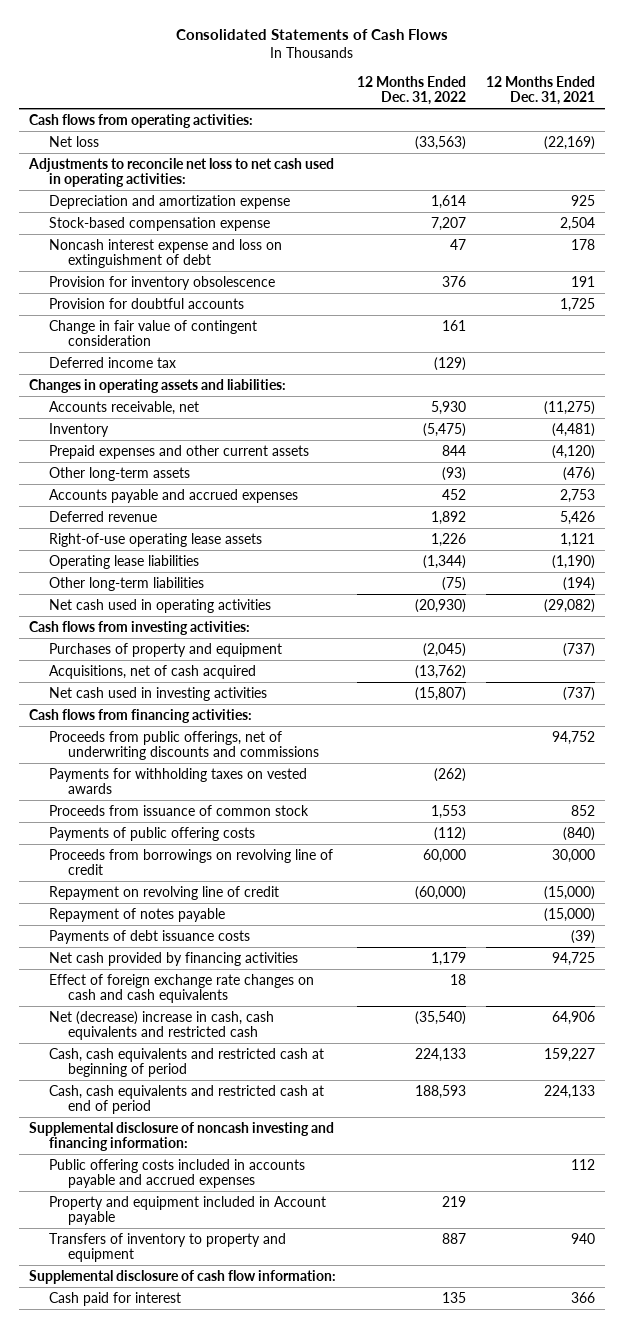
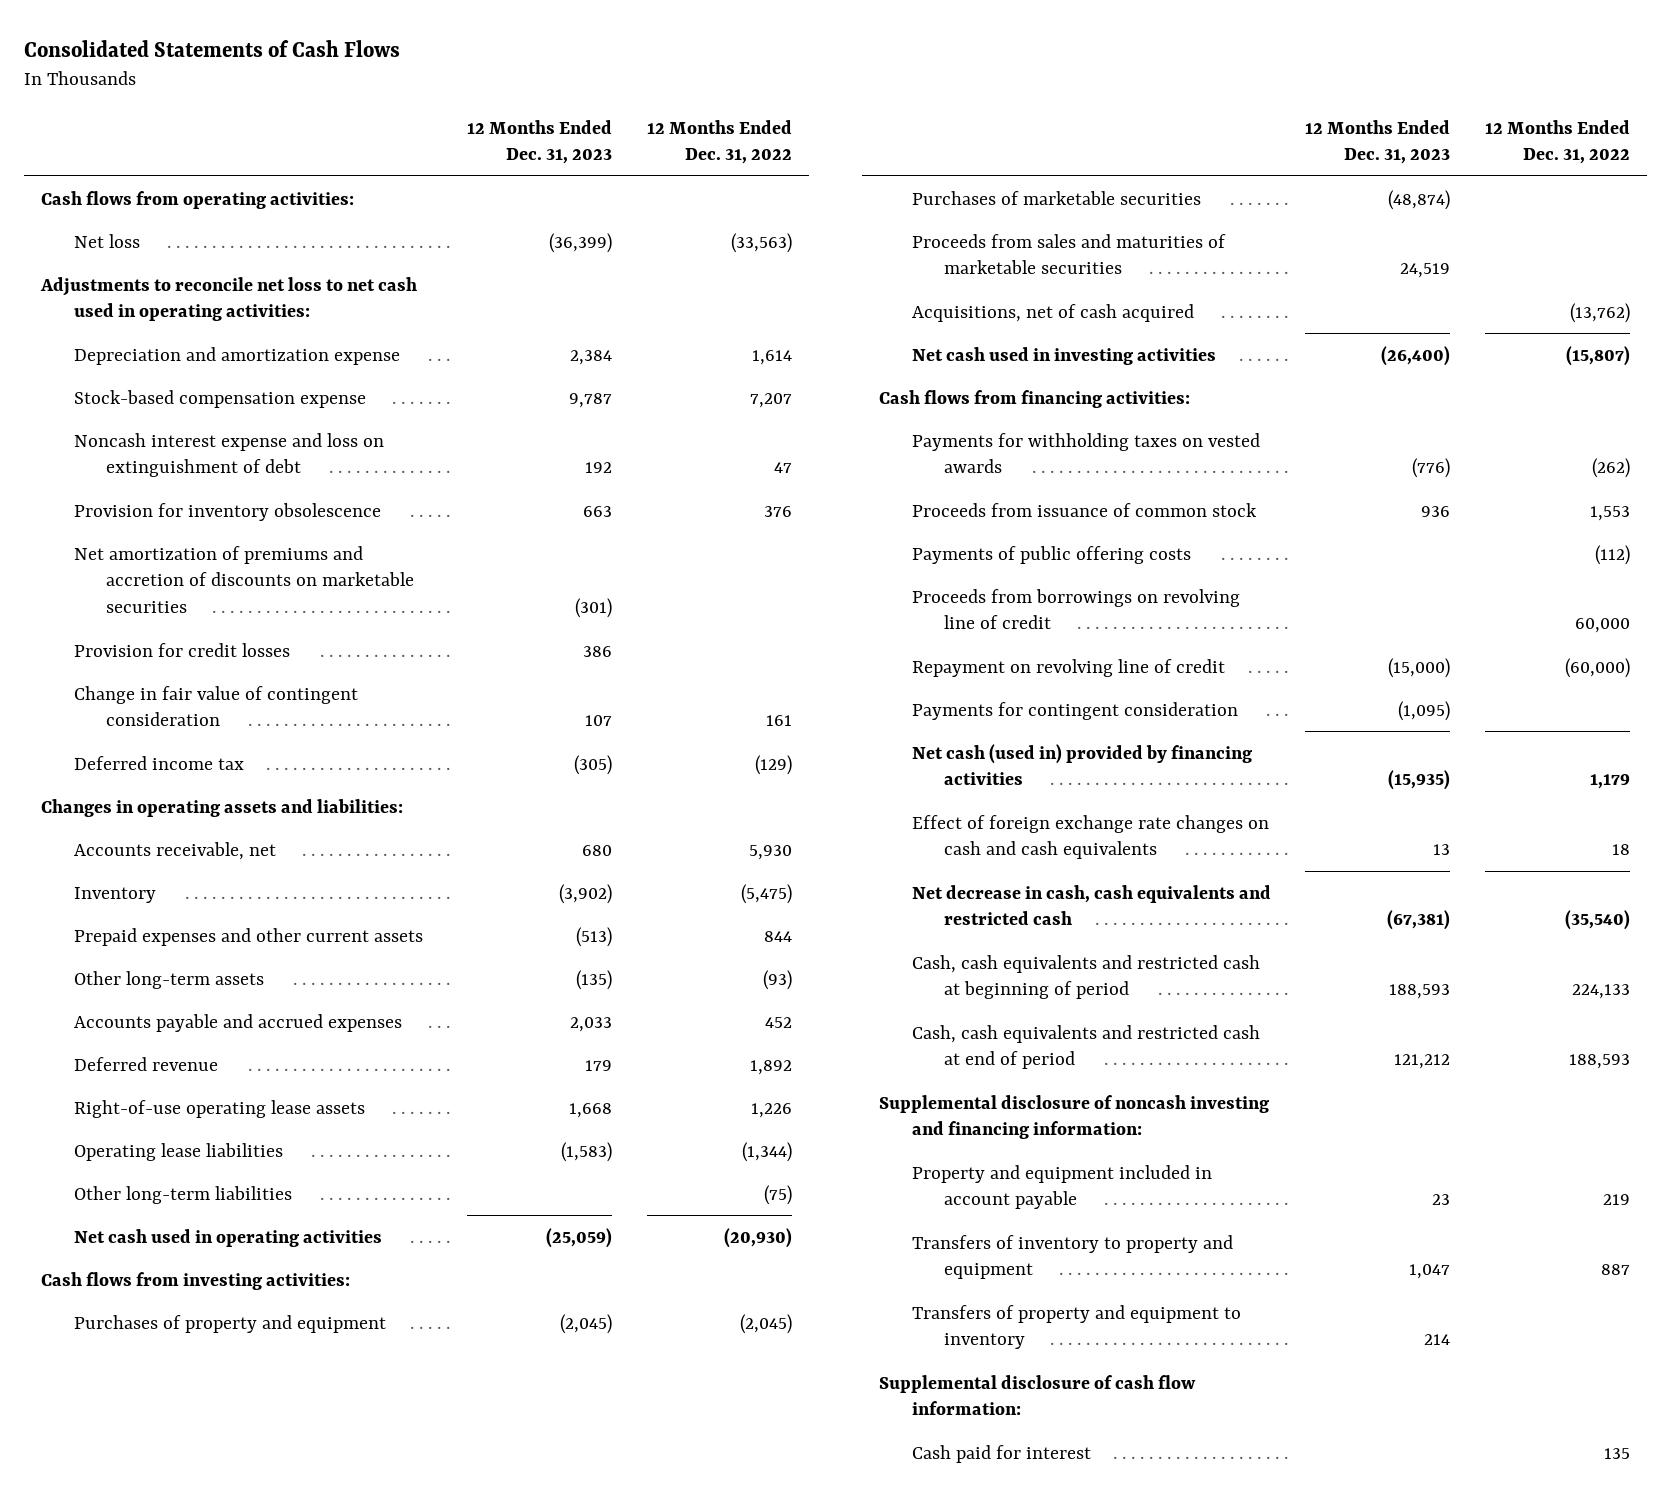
[486,75,596,106] 12 Months Ended Dec. 31, 2021 -> none
none -> [467,119,613,165] 12 Months Ended Dec. 31, 2023
[48,297,244,309] Provision for doubtful accounts -> none
none -> [73,545,415,614] Net amortization of premiums and accretion of discounts on marketable securities
none -> [73,642,290,657] Provision for credit losses
none -> [911,190,1201,205] Purchases of marketable securities
none -> [911,233,1226,275] Proceeds from sales and maturities of marketable securities
[48,730,319,761] Proceeds from public offerings, net of underwriting discounts and commissions -> none
[48,907,225,922] Repayment of notes payable -> none
[48,929,250,944] Payments of debt issuance costs -> none
none -> [911,701,1238,720] Payments for contingent consideration
[48,951,298,966] Net cash provided by financing activities -> [911,743,1252,786] Net cash (used in) provided by financing activities
[48,1010,274,1041] Net (decrease) increase in cash, cash equivalents and restricted cash -> [911,884,1271,926] Net decrease in cash, cash equivalents and restricted cash
[48,1158,305,1189] Public offering costs included in accounts payable and accrued expenses -> none
[48,1195,326,1226] Property and equipment included in Account payable -> [911,1164,1212,1210] Property and equipment included in account payable
none -> [911,1304,1241,1350] Transfers of property and equipment to inventory

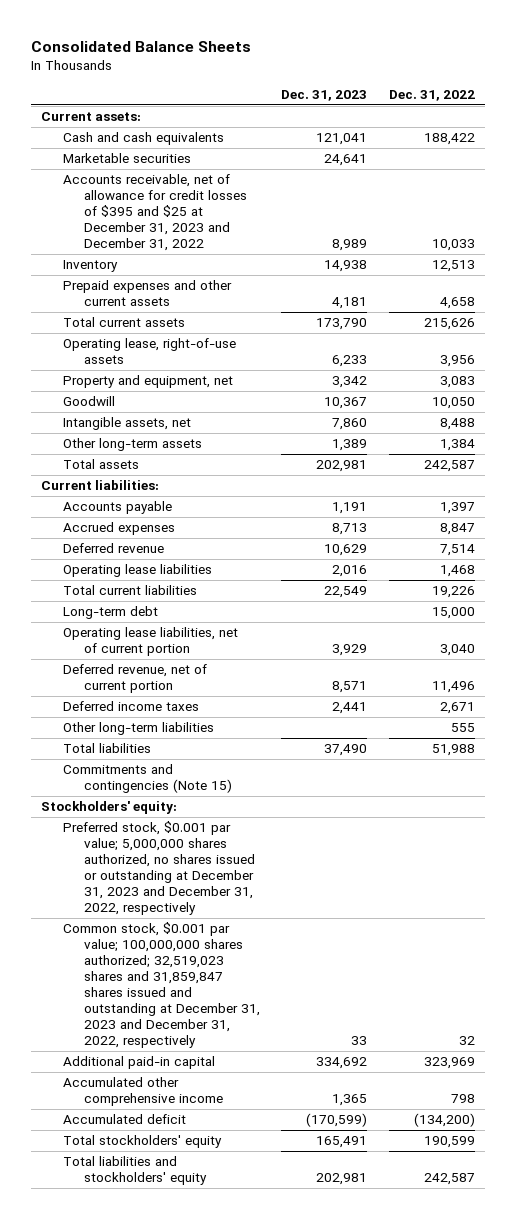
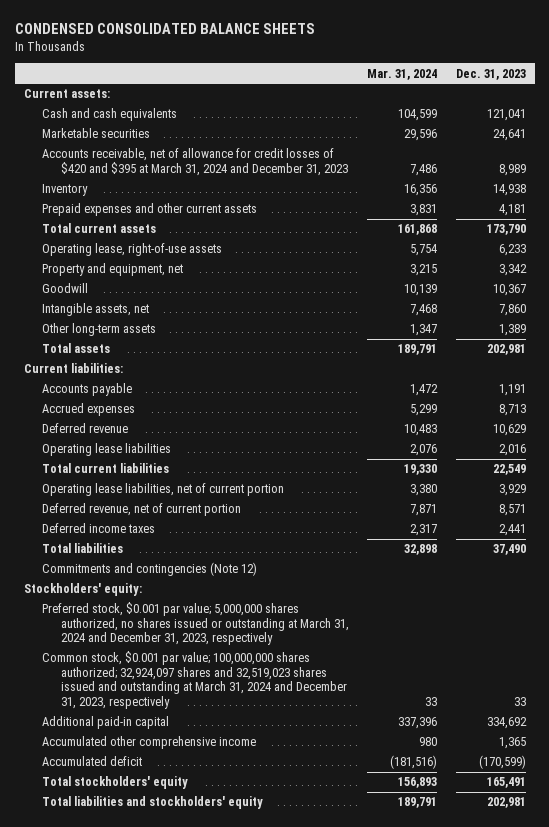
[30,40,251,52] Consolidated Balance Sheets -> [14,22,315,34] CONDENSED CONSOLIDATED BALANCE SHEETS
[388,90,475,102] Dec. 31, 2022 -> none
none -> [367,68,438,80] Mar. 31, 2024
[62,174,248,252] Accounts receivable, net of allowance for credit losses of $395 and $25 at December 31, 2023 and December 31, 2022 -> [42,148,348,176] Accounts receivable, net of allowance for credit losses of $420 and $395 at March 31, 2024 and December 31, 2023
[62,606,158,620] Long-term debt -> none
[62,722,214,736] Other long-term liabilities -> none
[62,764,233,794] Commitments and contingencies (Note 15) -> [42,562,258,577] Commitments and contingencies (Note 12)
[62,821,256,916] Preferred stock, $0.001 par value; 5,000,000 shares authorized, no shares issued or outstanding at December 31, 2023 and December 31, 2022, respectively -> [42,602,349,646] Preferred stock, $0.001 par value; 5,000,000 shares authorized, no shares issued or outstanding at March 31, 2024 and December 31, 2023, respectively
[62,922,261,1049] Common stock, $0.001 par value; 100,000,000 shares authorized; 32,519,023 shares and 31,859,847 shares issued and outstanding at December 31, 2023 and December 31, 2022, respectively -> [42,651,347,709] Common stock, $0.001 par value; 100,000,000 shares authorized; 32,924,097 shares and 32,519,023 shares issued and outstanding at March 31, 2024 and December 31, 2023, respectively

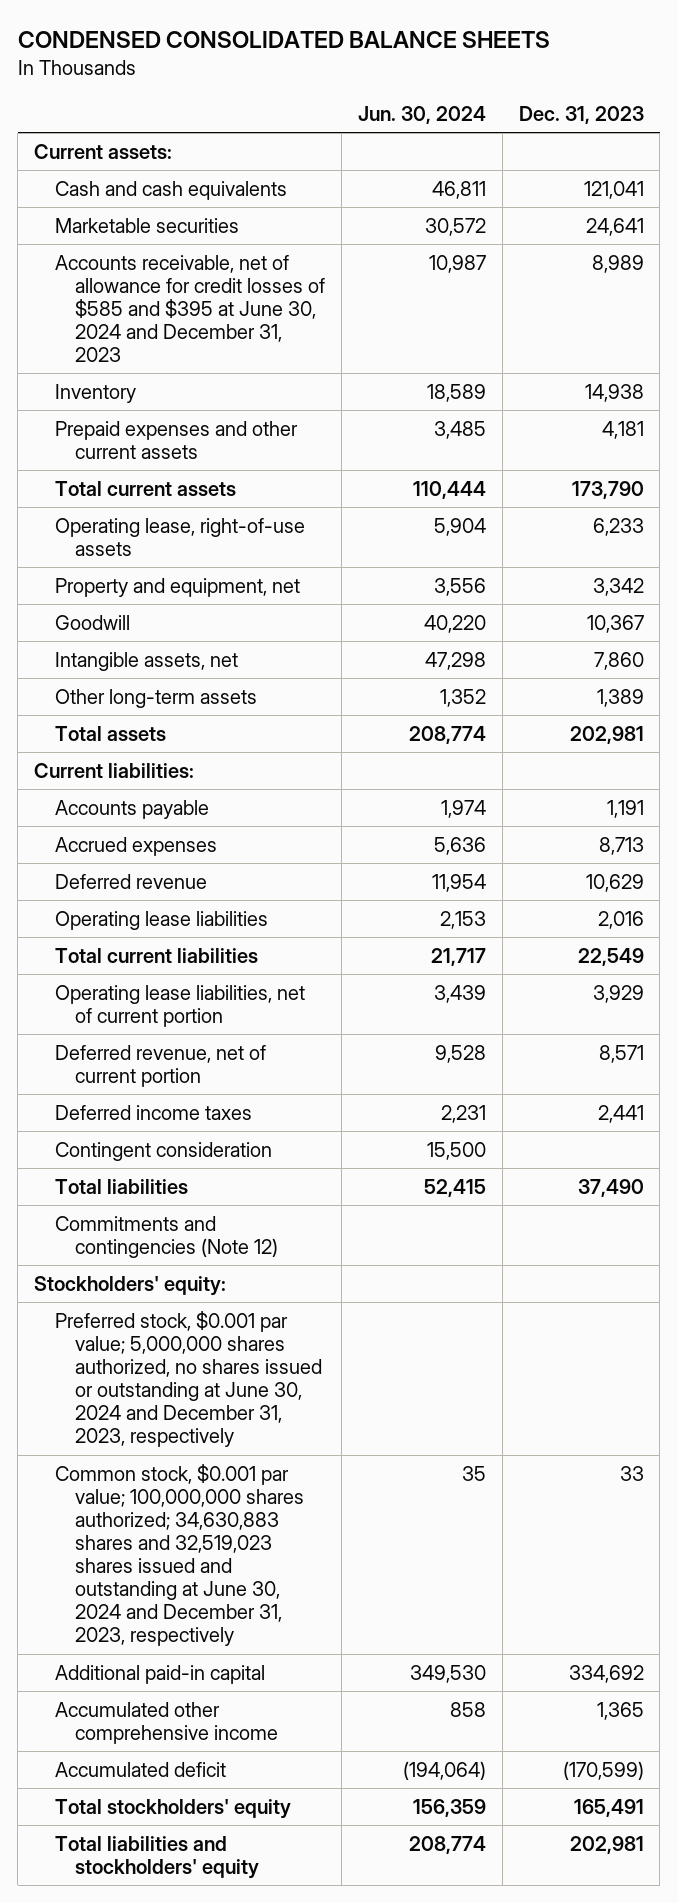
[367,68,438,80] Mar. 31, 2024 -> none
none -> [358,105,487,124] Jun. 30, 2024
[42,148,348,176] Accounts receivable, net of allowance for credit losses of $420 and $395 at March 31, 2024 and December 31, 2023 -> [54,254,326,363] Accounts receivable, net of allowance for credit losses of $585 and $395 at June 30, 2024 and December 31, 2023
none -> [54,1141,272,1161] Contingent consideration
[42,602,349,646] Preferred stock, $0.001 par value; 5,000,000 shares authorized, no shares issued or outstanding at March 31, 2024 and December 31, 2023, respectively -> [54,1310,323,1448] Preferred stock, $0.001 par value; 5,000,000 shares authorized, no shares issued or outstanding at June 30, 2024 and December 31, 2023, respectively
[42,651,347,709] Common stock, $0.001 par value; 100,000,000 shares authorized; 32,924,097 shares and 32,519,023 shares issued and outstanding at March 31, 2024 and December 31, 2023, respectively -> [54,1463,305,1647] Common stock, $0.001 par value; 100,000,000 shares authorized; 34,630,883 shares and 32,519,023 shares issued and outstanding at June 30, 2024 and December 31, 2023, respectively

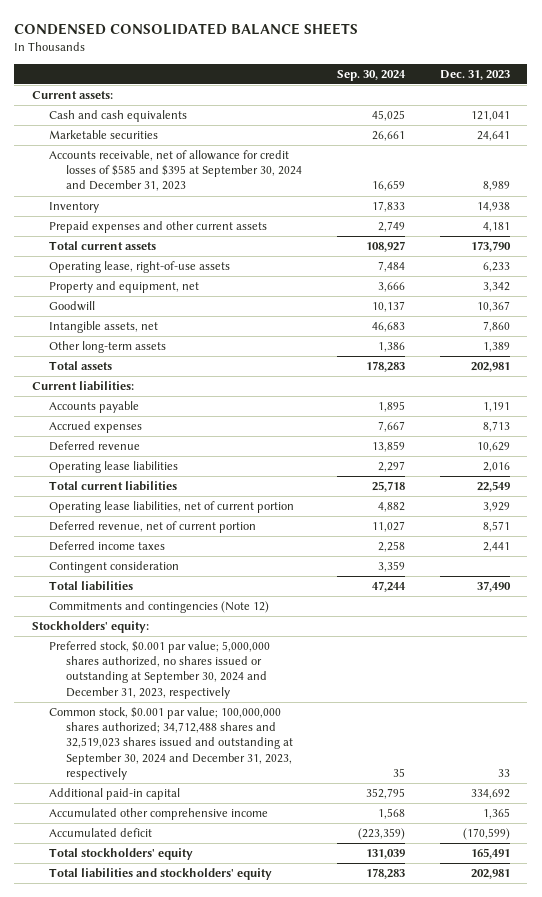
[358,105,487,124] Jun. 30, 2024 -> none
none -> [337,69,407,81] Sep. 30, 2024
[54,254,326,363] Accounts receivable, net of allowance for credit losses of $585 and $395 at June 30, 2024 and December 31, 2023 -> [49,150,303,192] Accounts receivable, net of allowance for credit losses of $585 and $395 at September 30, 2024 and December 31, 2023
[54,1310,323,1448] Preferred stock, $0.001 par value; 5,000,000 shares authorized, no shares issued or outstanding at June 30, 2024 and December 31, 2023, respectively -> [49,641,271,699] Preferred stock, $0.001 par value; 5,000,000 shares authorized, no shares issued or outstanding at September 30, 2024 and December 31, 2023, respectively
[54,1463,305,1647] Common stock, $0.001 par value; 100,000,000 shares authorized; 34,630,883 shares and 32,519,023 shares issued and outstanding at June 30, 2024 and December 31, 2023, respectively -> [49,707,294,780] Common stock, $0.001 par value; 100,000,000 shares authorized; 34,712,488 shares and 32,519,023 shares issued and outstanding at September 30, 2024 and December 31, 2023, respectively

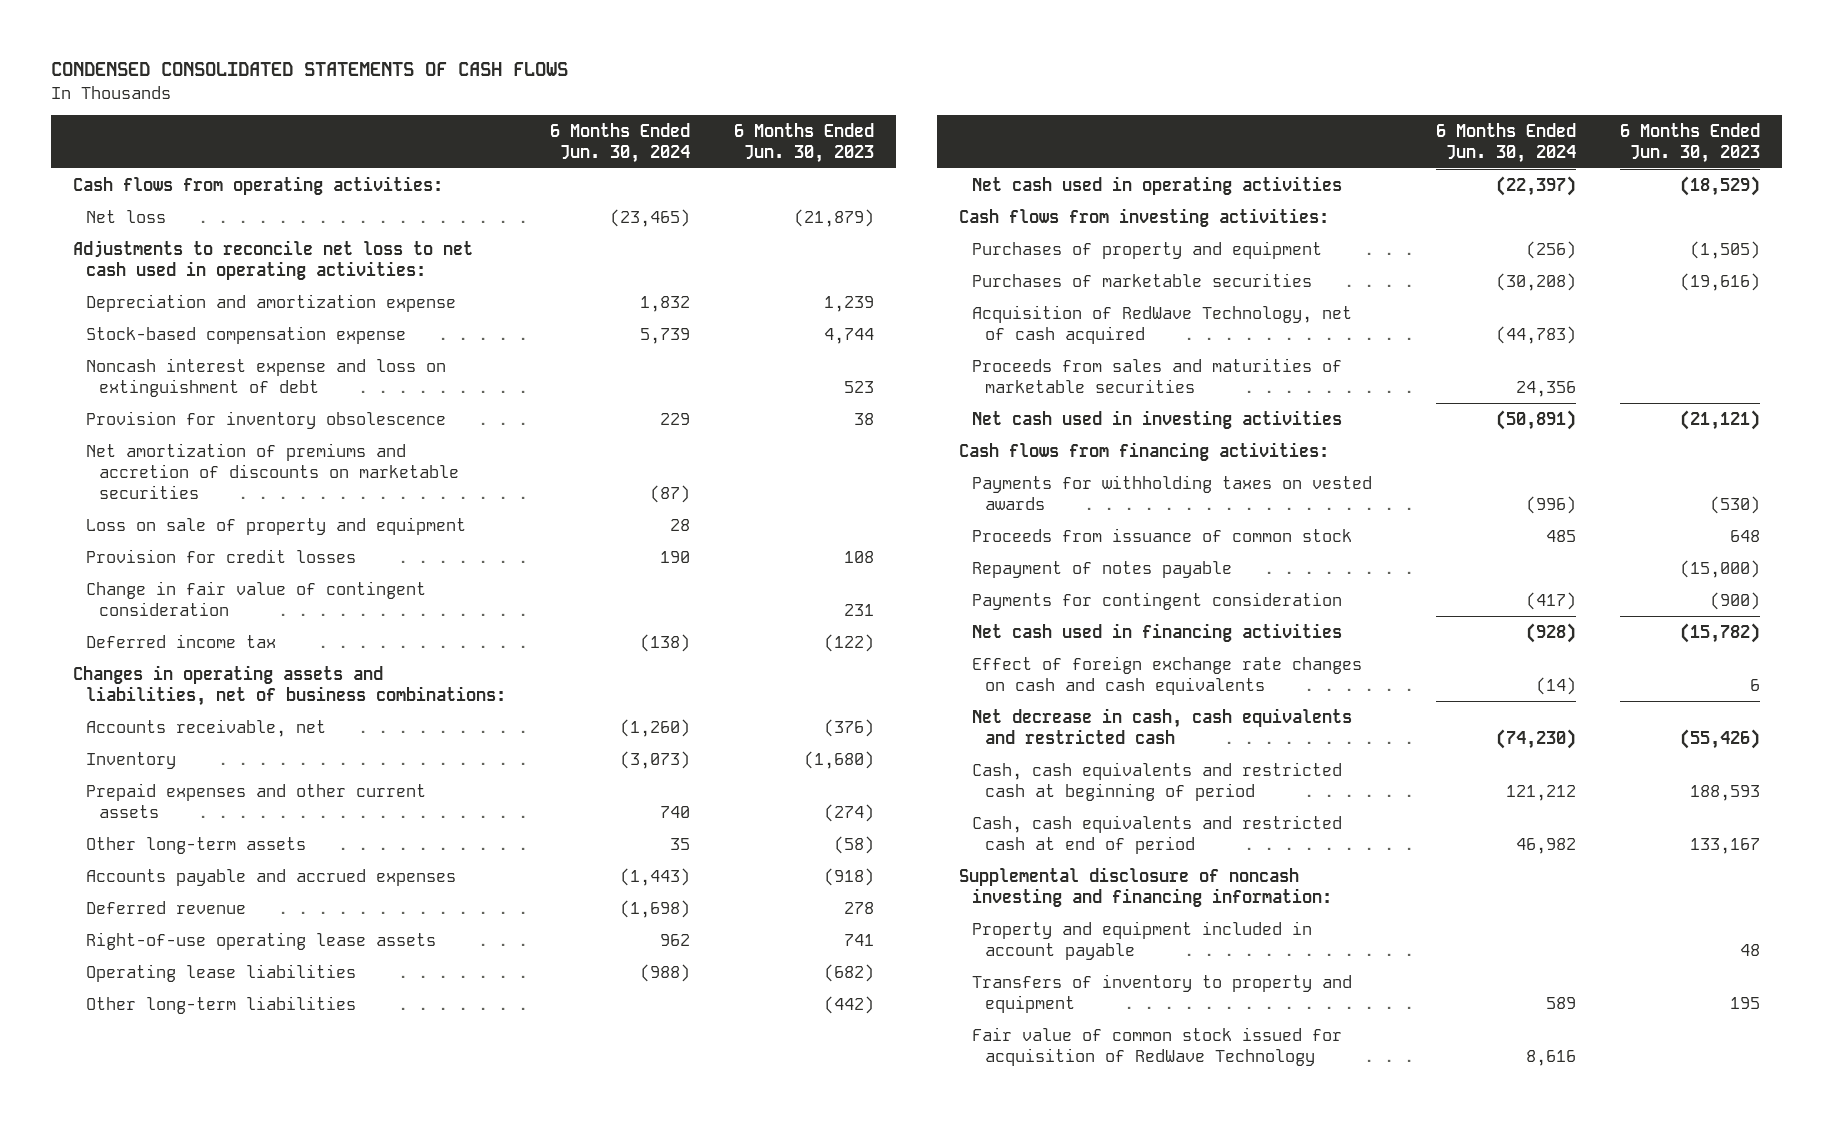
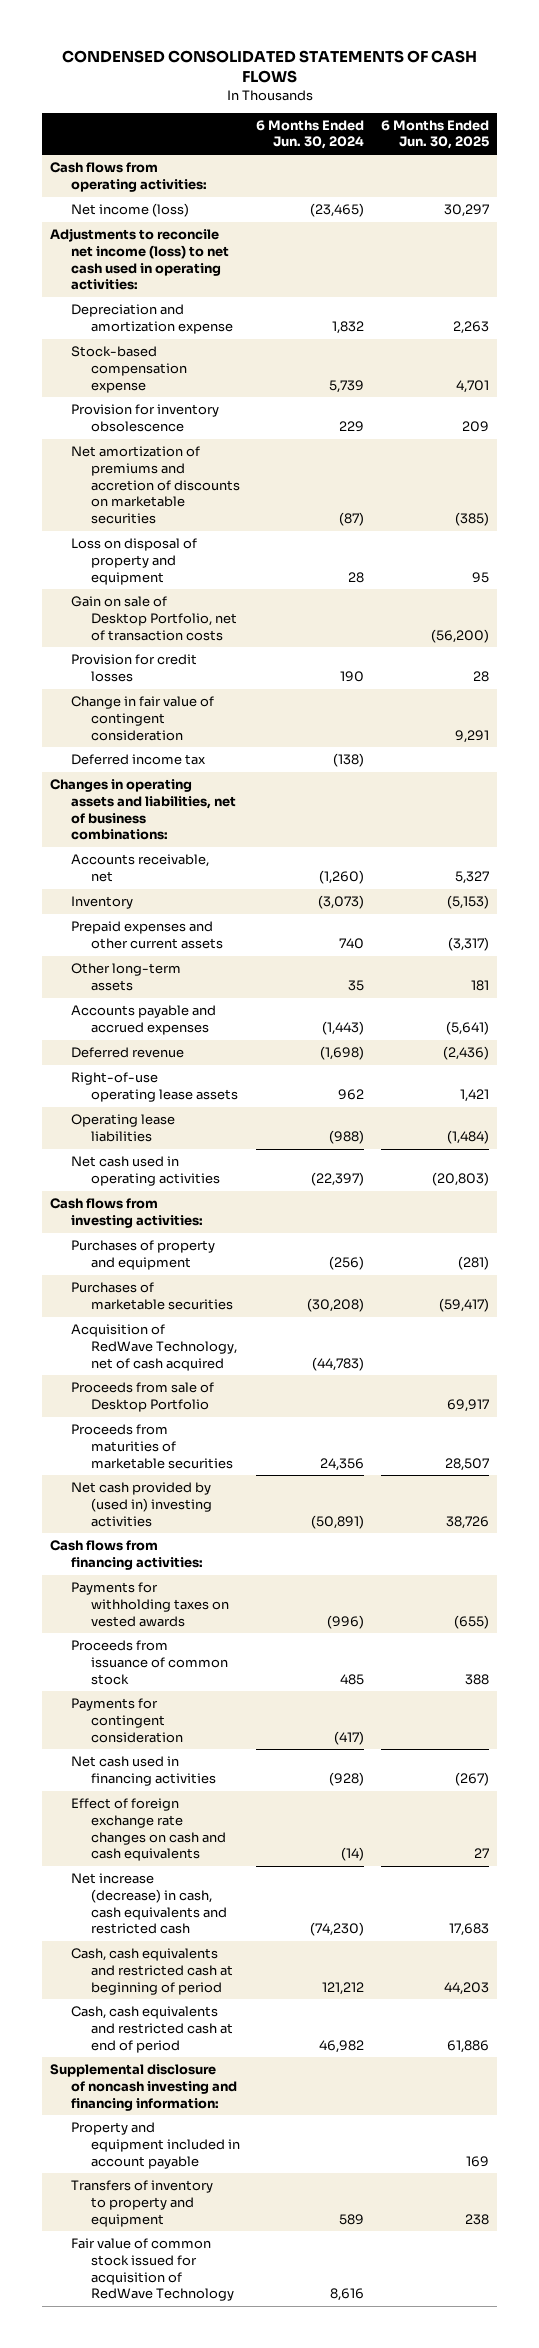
[733,122,874,163] 6 Months Ended Jun. 30, 2023 -> none
none -> [380,119,489,150] 6 Months Ended Jun. 30, 2025
[85,209,166,223] Net loss -> [70,203,189,218] Net income (loss)
[72,239,473,280] Adjustments to reconcile net loss to net cash used in operating activities: -> [50,228,229,291] Adjustments to reconcile net income (loss) to net cash used in operating activities:
[85,357,446,397] Noncash interest expense and loss on extinguishment of debt -> none
[85,516,466,535] Loss on sale of property and equipment -> [70,538,197,585] Loss on disposal of property and equipment
none -> [70,596,237,641] Gain on sale of Desktop Portfolio, net of transaction costs
[85,995,356,1014] Other long-term liabilities -> none
none -> [70,1382,214,1412] Proceeds from sale of Desktop Portfolio
[972,357,1343,393] Proceeds from sales and maturities of marketable securities -> [70,1424,233,1469] Proceeds from maturities of marketable securities
[972,409,1343,429] Net cash used in investing activities -> [70,1482,212,1527] Net cash provided by (used in) investing activities
[972,560,1233,578] Repayment of notes payable -> none
[972,707,1353,744] Net decrease in cash, cash equivalents and restricted cash -> [70,1873,227,1935] Net increase (decrease) in cash, cash equivalents and restricted cash

